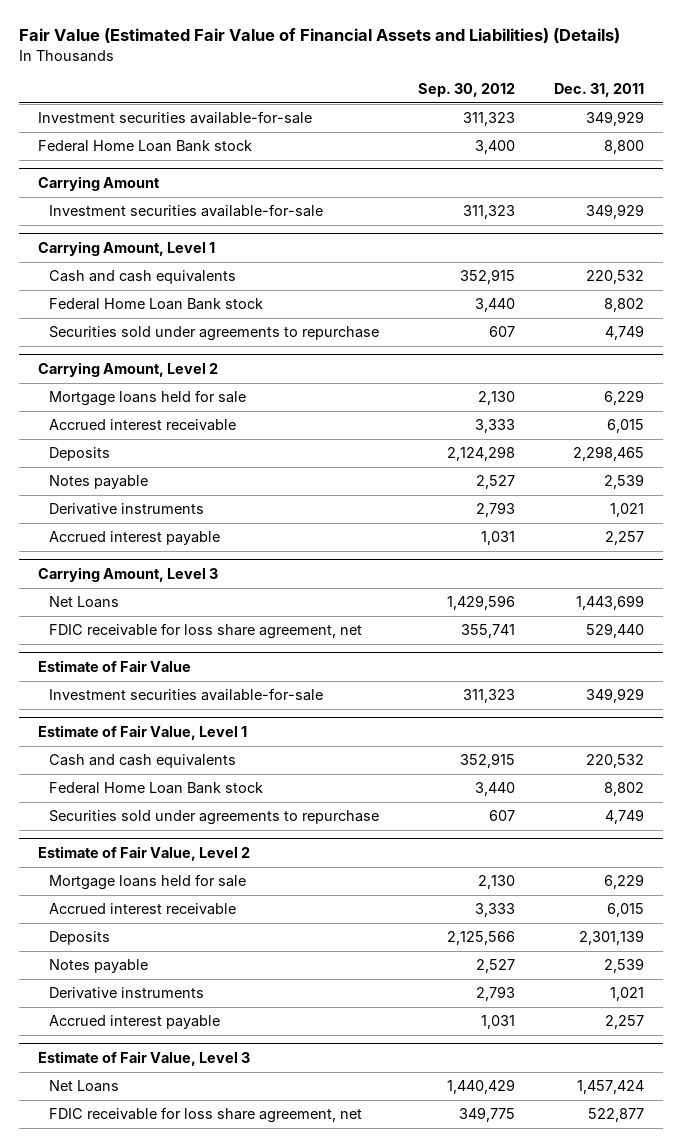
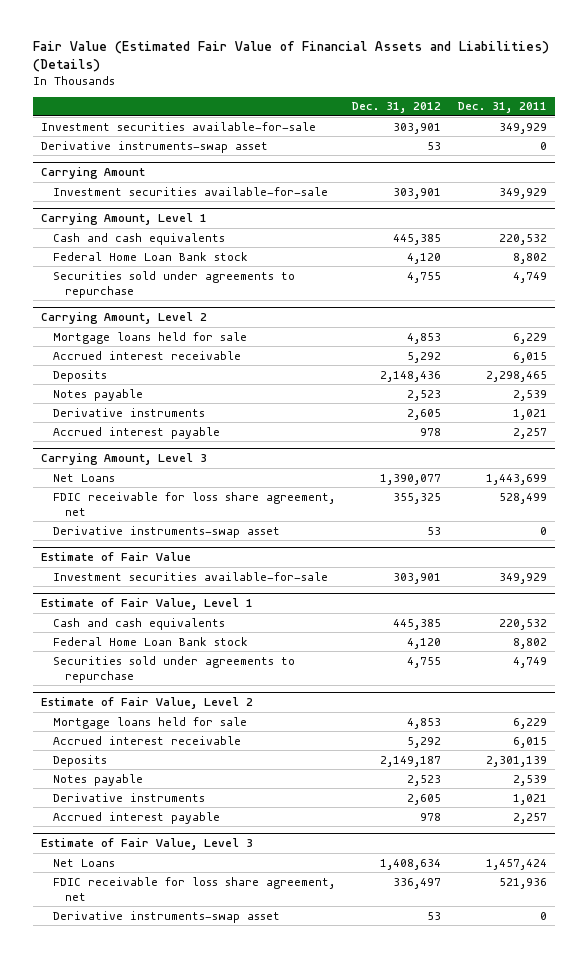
[417,82,515,97] Sep. 30, 2012 -> none
none -> [352,102,442,114] Dec. 31, 2012
[38,140,253,153] Federal Home Loan Bank stock -> none
none -> [41,140,269,153] Derivative instruments-swap asset
[585,623,644,639] 529,440 -> [498,492,547,504] 528,499
none -> [53,525,281,538] Derivative instruments-swap asset
[587,1108,644,1123] 522,877 -> [498,877,547,889] 521,936
none -> [53,910,281,923] Derivative instruments-swap asset

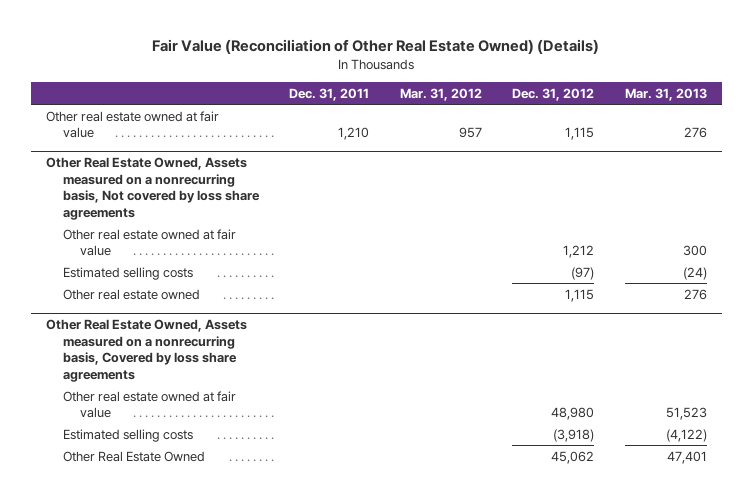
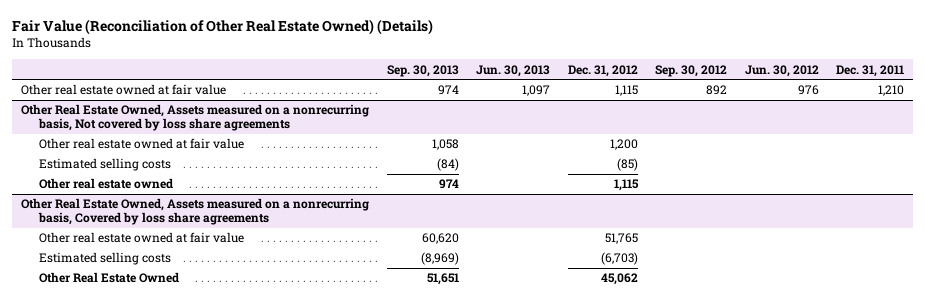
[399,87,482,101] Mar. 31, 2012 -> none
[624,87,707,101] Mar. 31, 2013 -> none
none -> [386,64,459,77] Sep. 30, 2013
none -> [476,64,551,77] Jun. 30, 2013
none -> [655,64,728,77] Sep. 30, 2012
none -> [744,64,819,77] Jun. 30, 2012
[563,245,595,259] 1,212 -> [609,139,638,151] 1,200
[571,266,595,280] (97) -> [616,158,638,172] (85)
[551,407,595,421] 48,980 -> [604,233,638,245] 51,765
[553,428,595,442] (3,918) -> [600,252,638,266] (6,703)

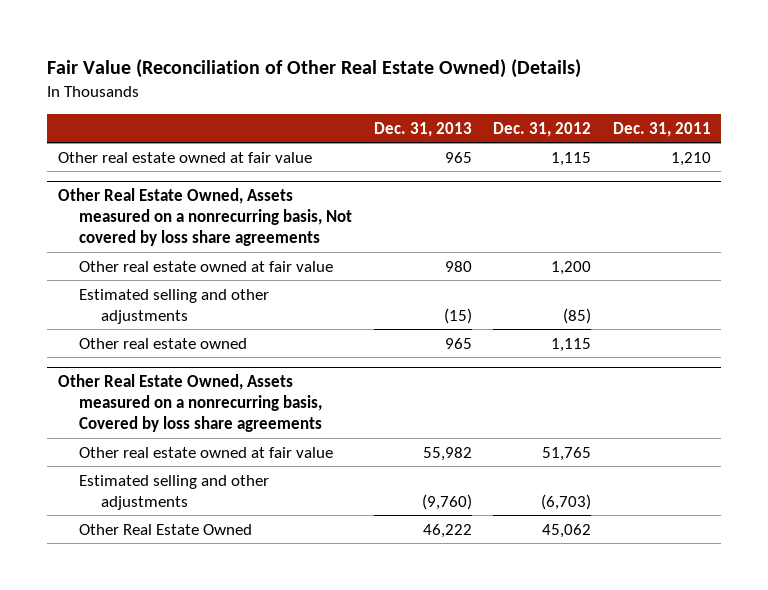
[386,64,459,77] Sep. 30, 2013 -> none
[476,64,551,77] Jun. 30, 2013 -> none
[655,64,728,77] Sep. 30, 2012 -> none
[744,64,819,77] Jun. 30, 2012 -> none
none -> [373,121,472,137] Dec. 31, 2013
[38,158,171,172] Estimated selling costs -> [79,288,270,324] Estimated selling and other adjustments
[38,252,171,266] Estimated selling costs -> [79,474,270,510] Estimated selling and other adjustments

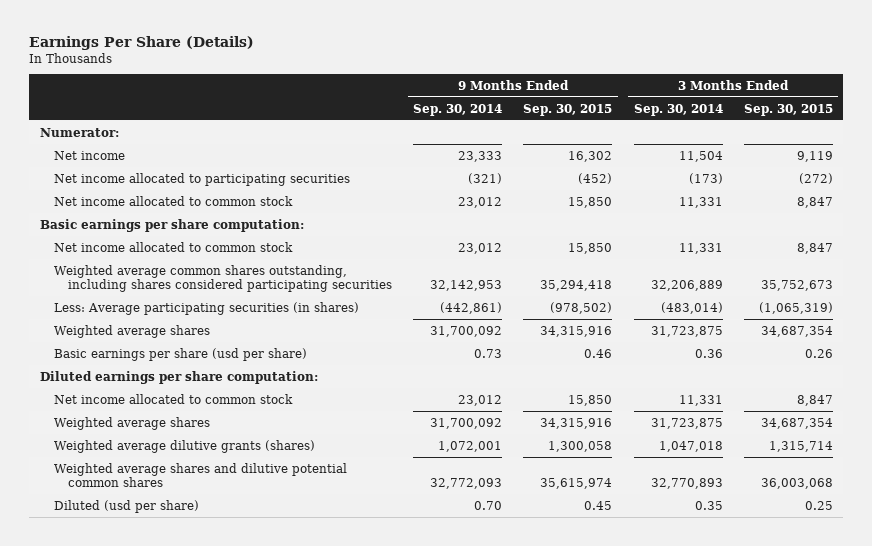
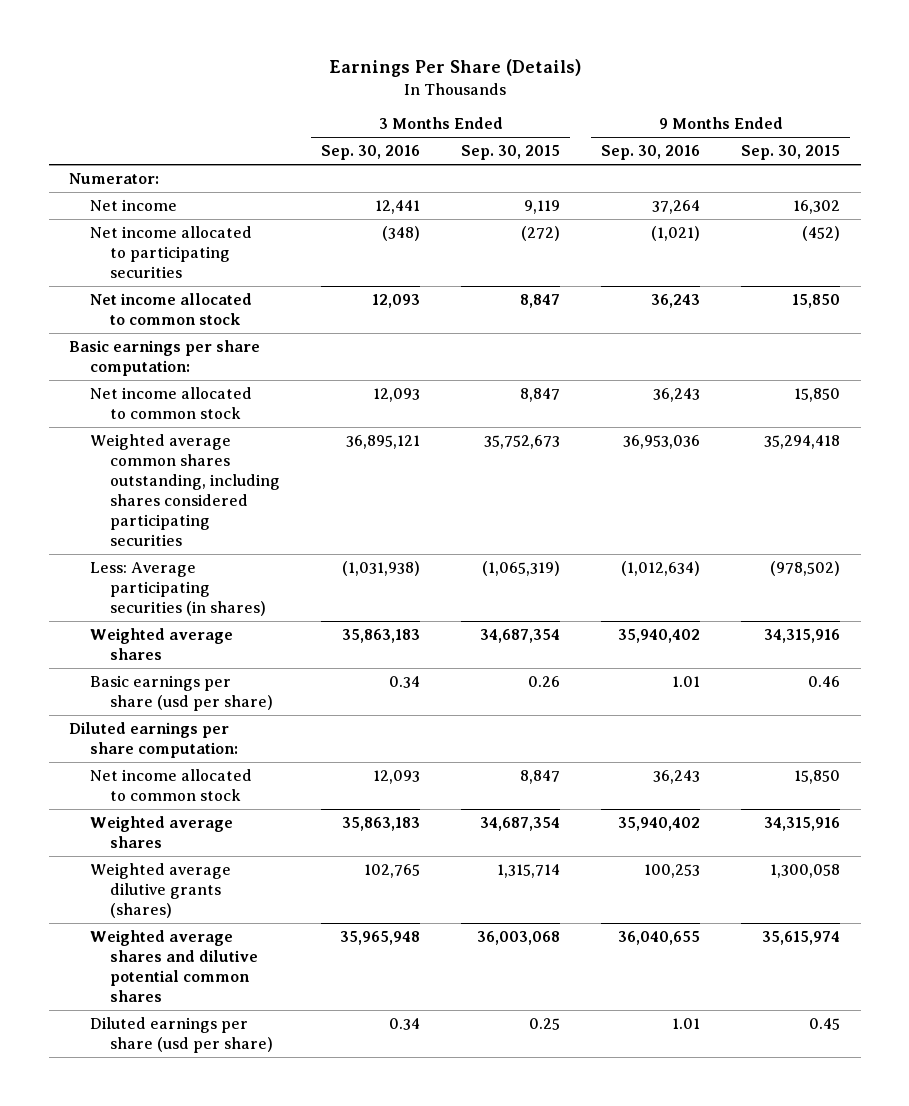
[413,103,503,116] Sep. 30, 2014 -> none
[633,103,723,116] Sep. 30, 2014 -> none
none -> [321,145,421,161] Sep. 30, 2016
none -> [601,145,701,161] Sep. 30, 2016
[53,499,199,513] Diluted (usd per share) -> [89,1016,274,1053] Diluted earnings per share (usd per share)

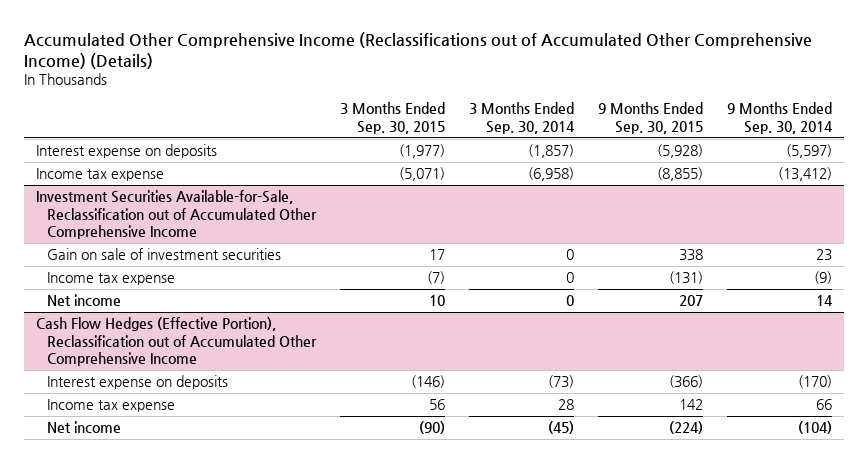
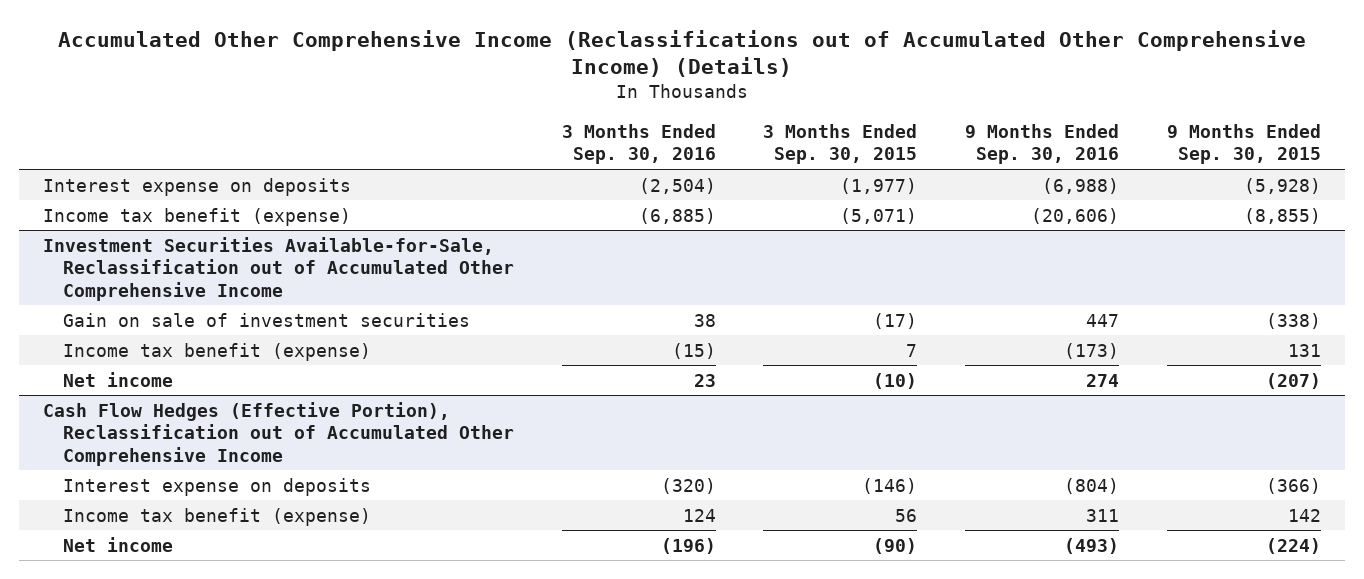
[469,102,576,134] 3 Months Ended Sep. 30, 2014 -> none
[727,102,834,134] 9 Months Ended Sep. 30, 2014 -> none
none -> [561,123,716,165] 3 Months Ended Sep. 30, 2016
none -> [965,123,1120,165] 9 Months Ended Sep. 30, 2016
[35,168,164,182] Income tax expense -> [42,207,351,226] Income tax benefit (expense)
[429,249,446,261] 17 -> [873,312,918,329] (17)
[679,249,704,262] 338 -> [1266,312,1322,329] (338)
[47,272,176,286] Income tax expense -> [62,342,371,361] Income tax benefit (expense)
[427,271,446,285] (7) -> [906,343,918,357] 7
[669,271,704,285] (131) -> [1288,343,1322,357] 131
[429,295,446,307] 10 -> [873,372,918,389] (10)
[679,295,704,307] 207 -> [1266,372,1322,389] (207)
[47,399,176,413] Income tax expense -> [62,507,371,526] Income tax benefit (expense)

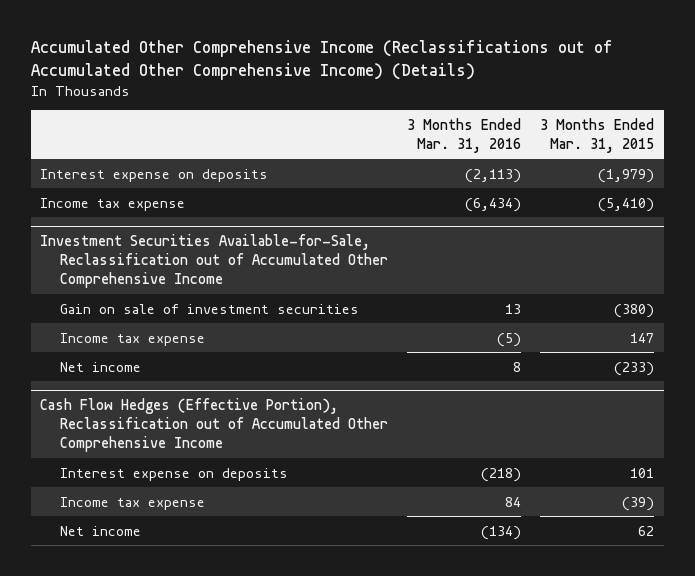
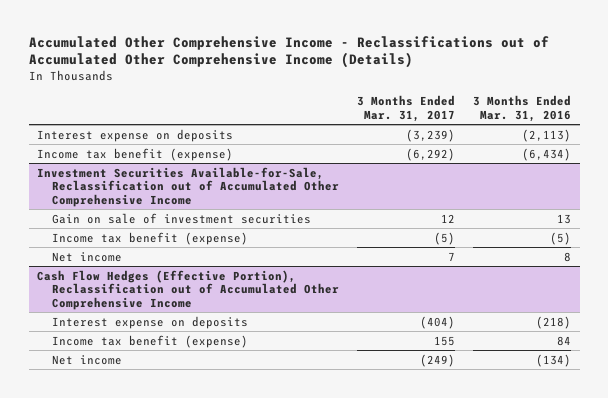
[30,40,613,81] Accumulated Other Comprehensive Income (Reclassifications out of Accumulated Other Comprehensive Income) (Details) -> [28,35,549,69] Accumulated Other Comprehensive Income - Reclassifications out of Accumulated Other Comprehensive Income (Details)
[540,117,655,153] 3 Months Ended Mar. 31, 2015 -> none
none -> [356,95,455,122] 3 Months Ended Mar. 31, 2017
[40,197,186,211] Income tax expense -> [37,147,234,161] Income tax benefit (expense)
[59,332,205,346] Income tax expense -> [52,231,249,245] Income tax benefit (expense)
[59,496,205,510] Income tax expense -> [52,334,249,348] Income tax benefit (expense)

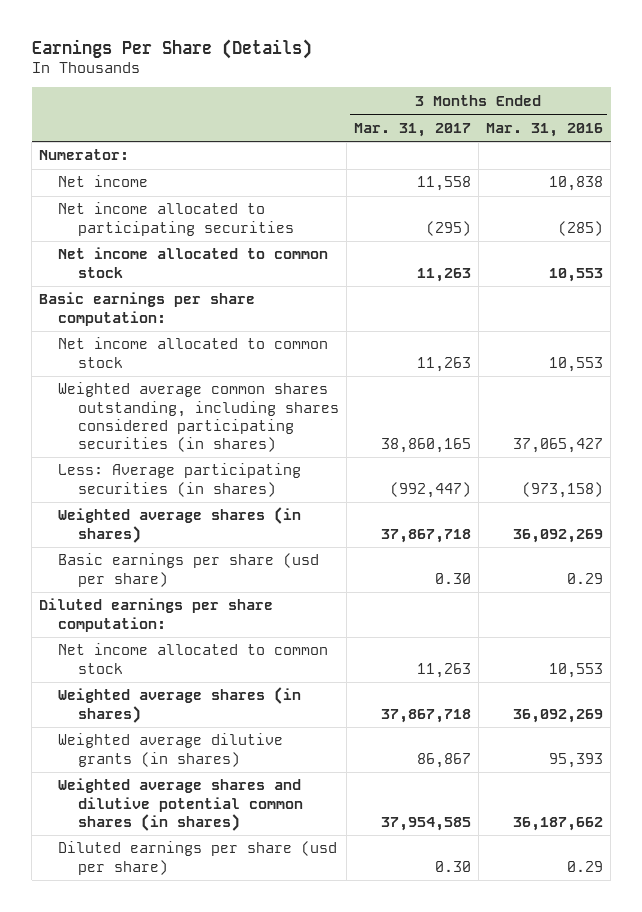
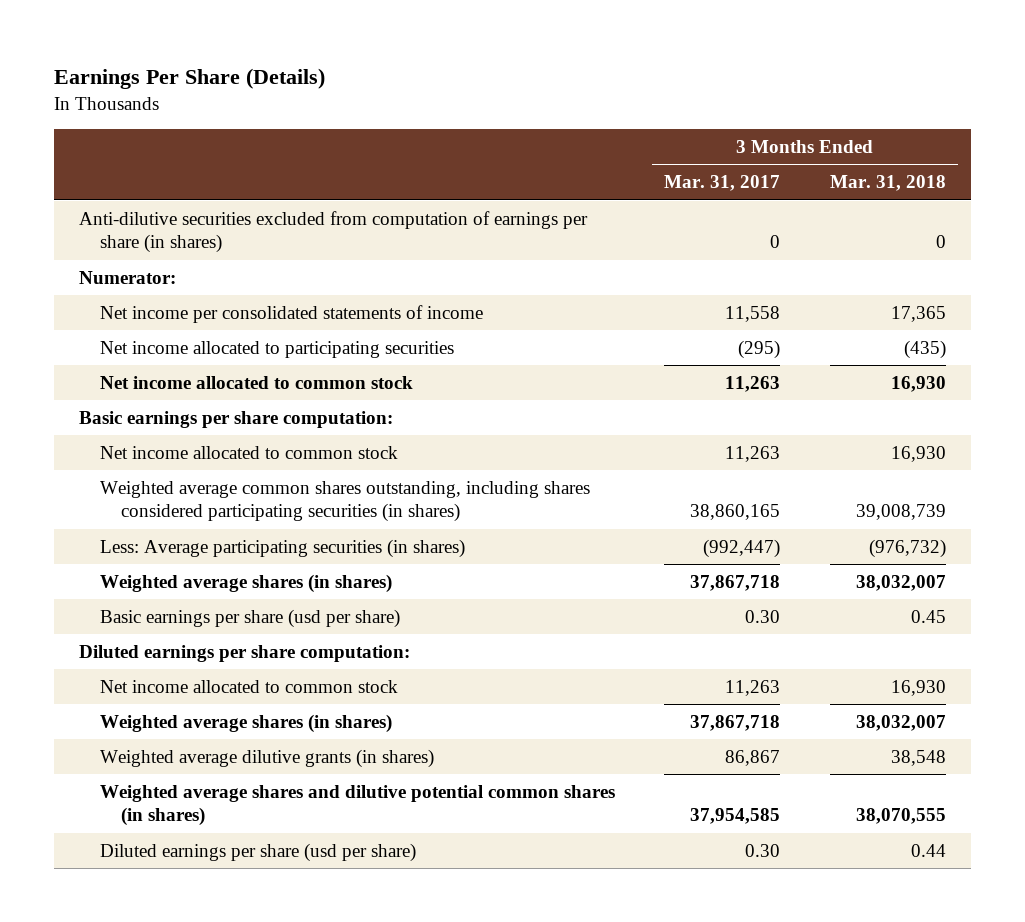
[486,122,604,137] Mar. 31, 2016 -> none
none -> [829,175,946,192] Mar. 31, 2018
none -> [79,210,589,254] Anti-dilutive securities excluded from computation of earnings per share (in shares)
[58,175,149,188] Net income -> [100,304,484,323] Net income per consolidated statements of income

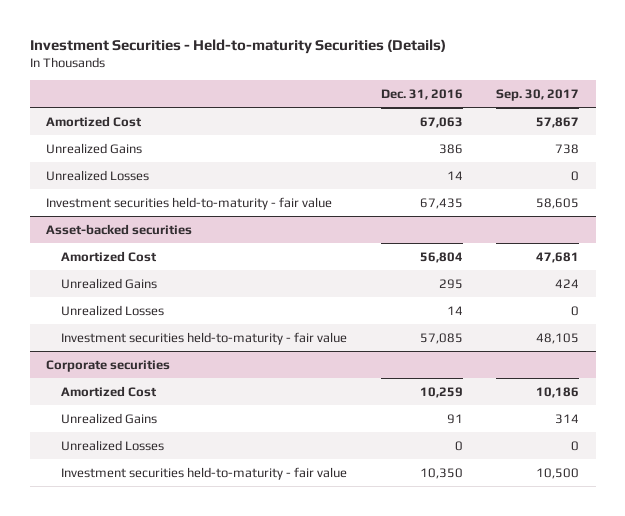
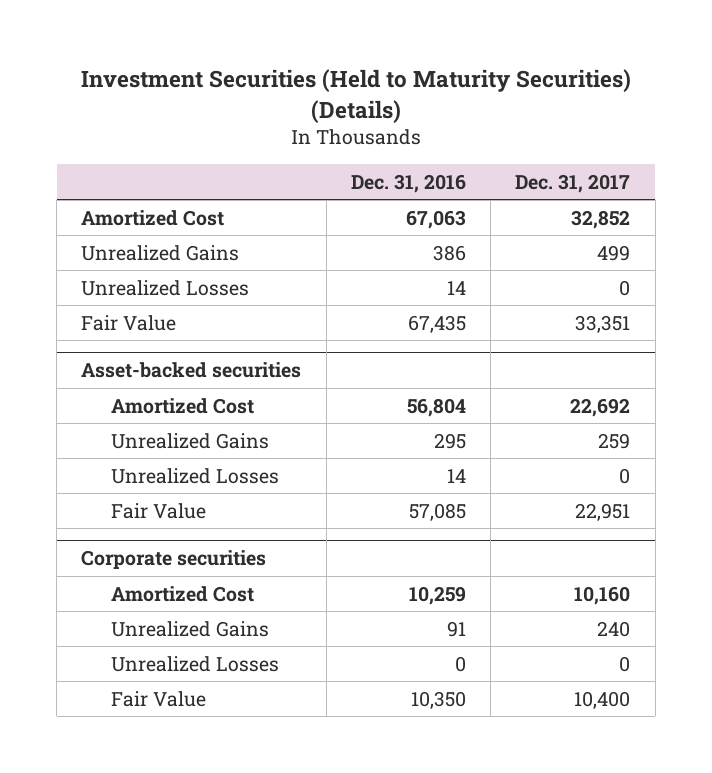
[29,38,446,54] Investment Securities - Held-to-maturity Securities (Details) -> [80,69,631,123] Investment Securities (Held to Maturity Securities) (Details)
[496,89,580,102] Sep. 30, 2017 -> none
none -> [515,173,631,193] Dec. 31, 2017
[46,196,333,210] Investment securities held-to-maturity - fair value -> [81,314,177,331] Fair Value
[60,331,347,345] Investment securities held-to-maturity - fair value -> [111,502,207,519] Fair Value
[60,466,347,480] Investment securities held-to-maturity - fair value -> [111,690,207,707] Fair Value

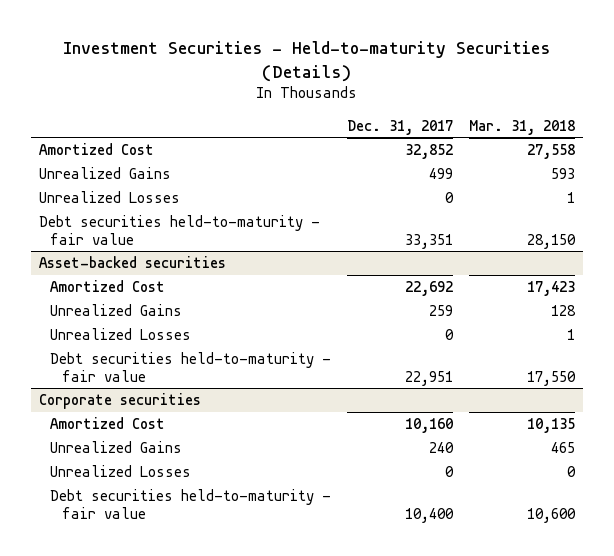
[80,69,631,123] Investment Securities (Held to Maturity Securities) (Details) -> [62,41,550,82] Investment Securities - Held-to-maturity Securities (Details)
[350,173,466,193] Dec. 31, 2016 -> none
none -> [469,119,576,135] Mar. 31, 2018
[81,314,177,331] Fair Value -> [38,215,320,245] Debt securities held-to-maturity - fair value
[111,502,207,519] Fair Value -> [50,352,332,382] Debt securities held-to-maturity - fair value
[111,690,207,707] Fair Value -> [50,489,332,519] Debt securities held-to-maturity - fair value

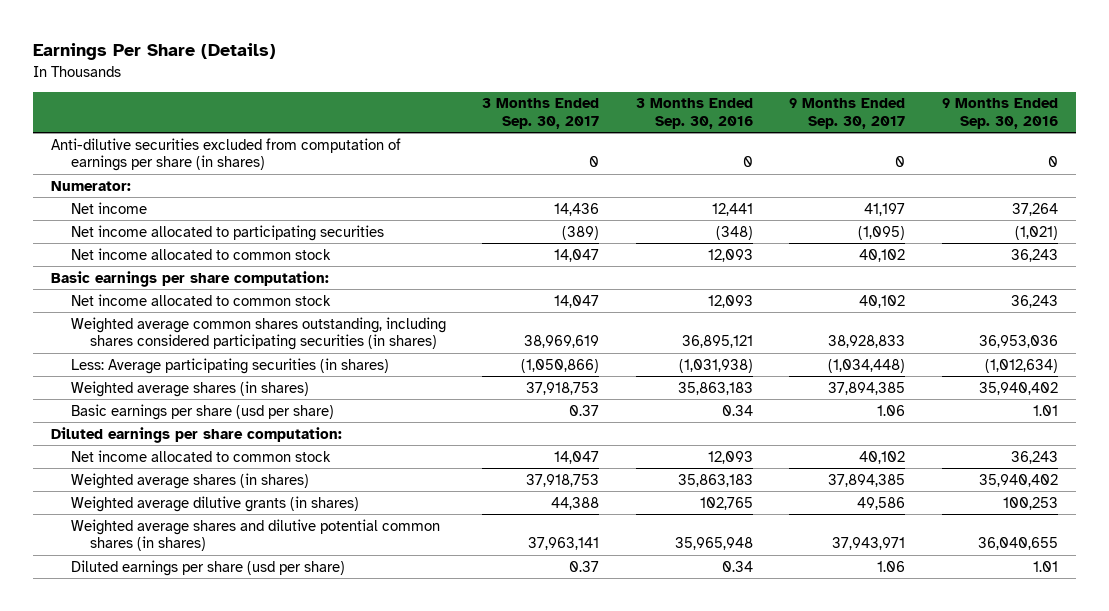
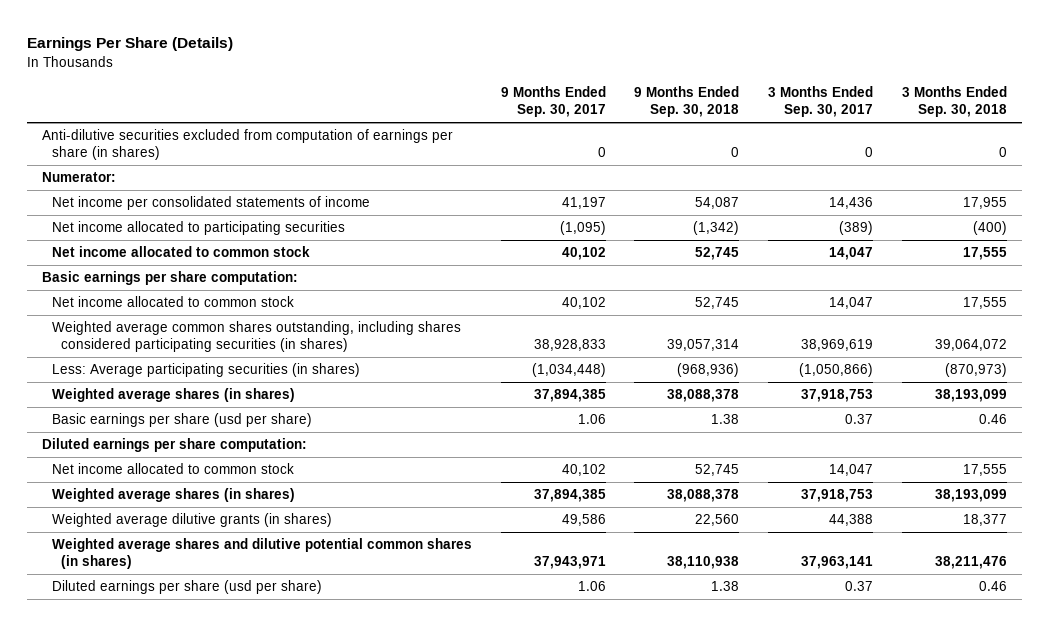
[635,98,753,130] 3 Months Ended Sep. 30, 2016 -> none
[941,98,1058,130] 9 Months Ended Sep. 30, 2016 -> none
none -> [634,86,740,118] 9 Months Ended Sep. 30, 2018
none -> [902,86,1008,118] 3 Months Ended Sep. 30, 2018
[70,201,147,214] Net income -> [51,196,370,211] Net income per consolidated statements of income

